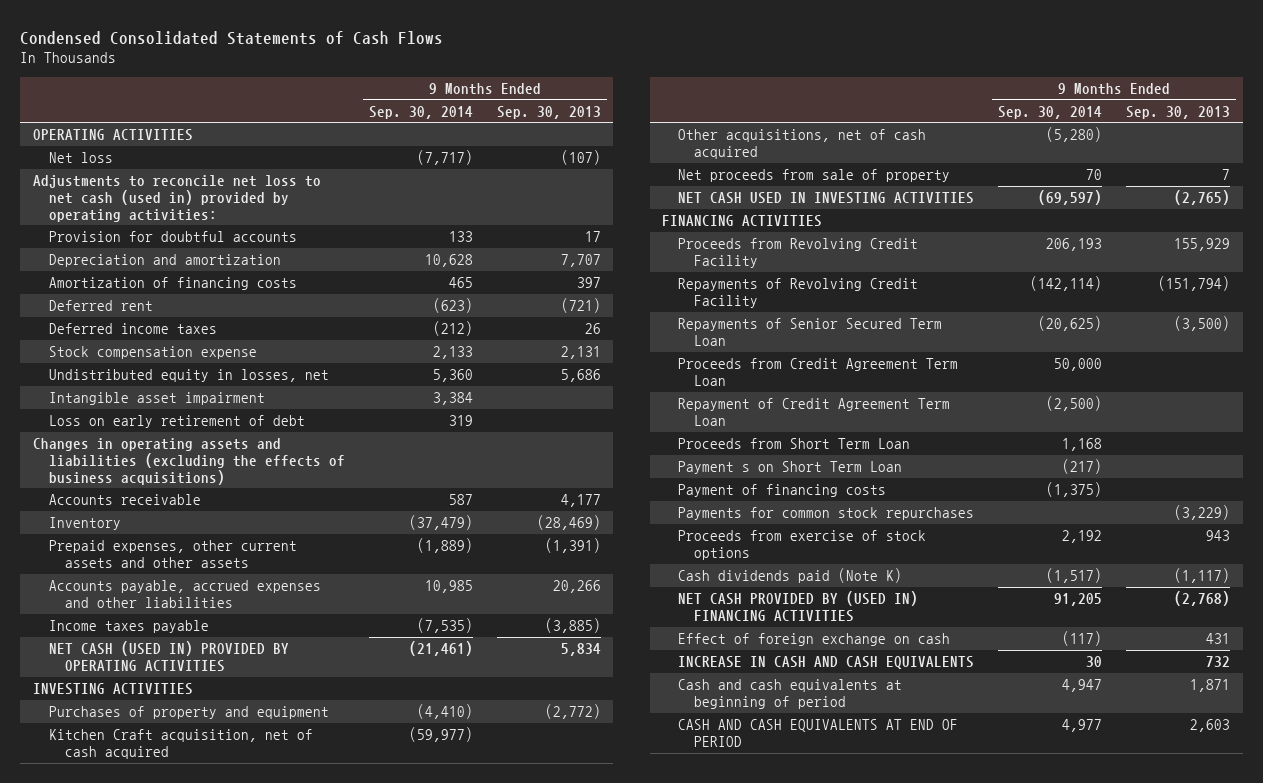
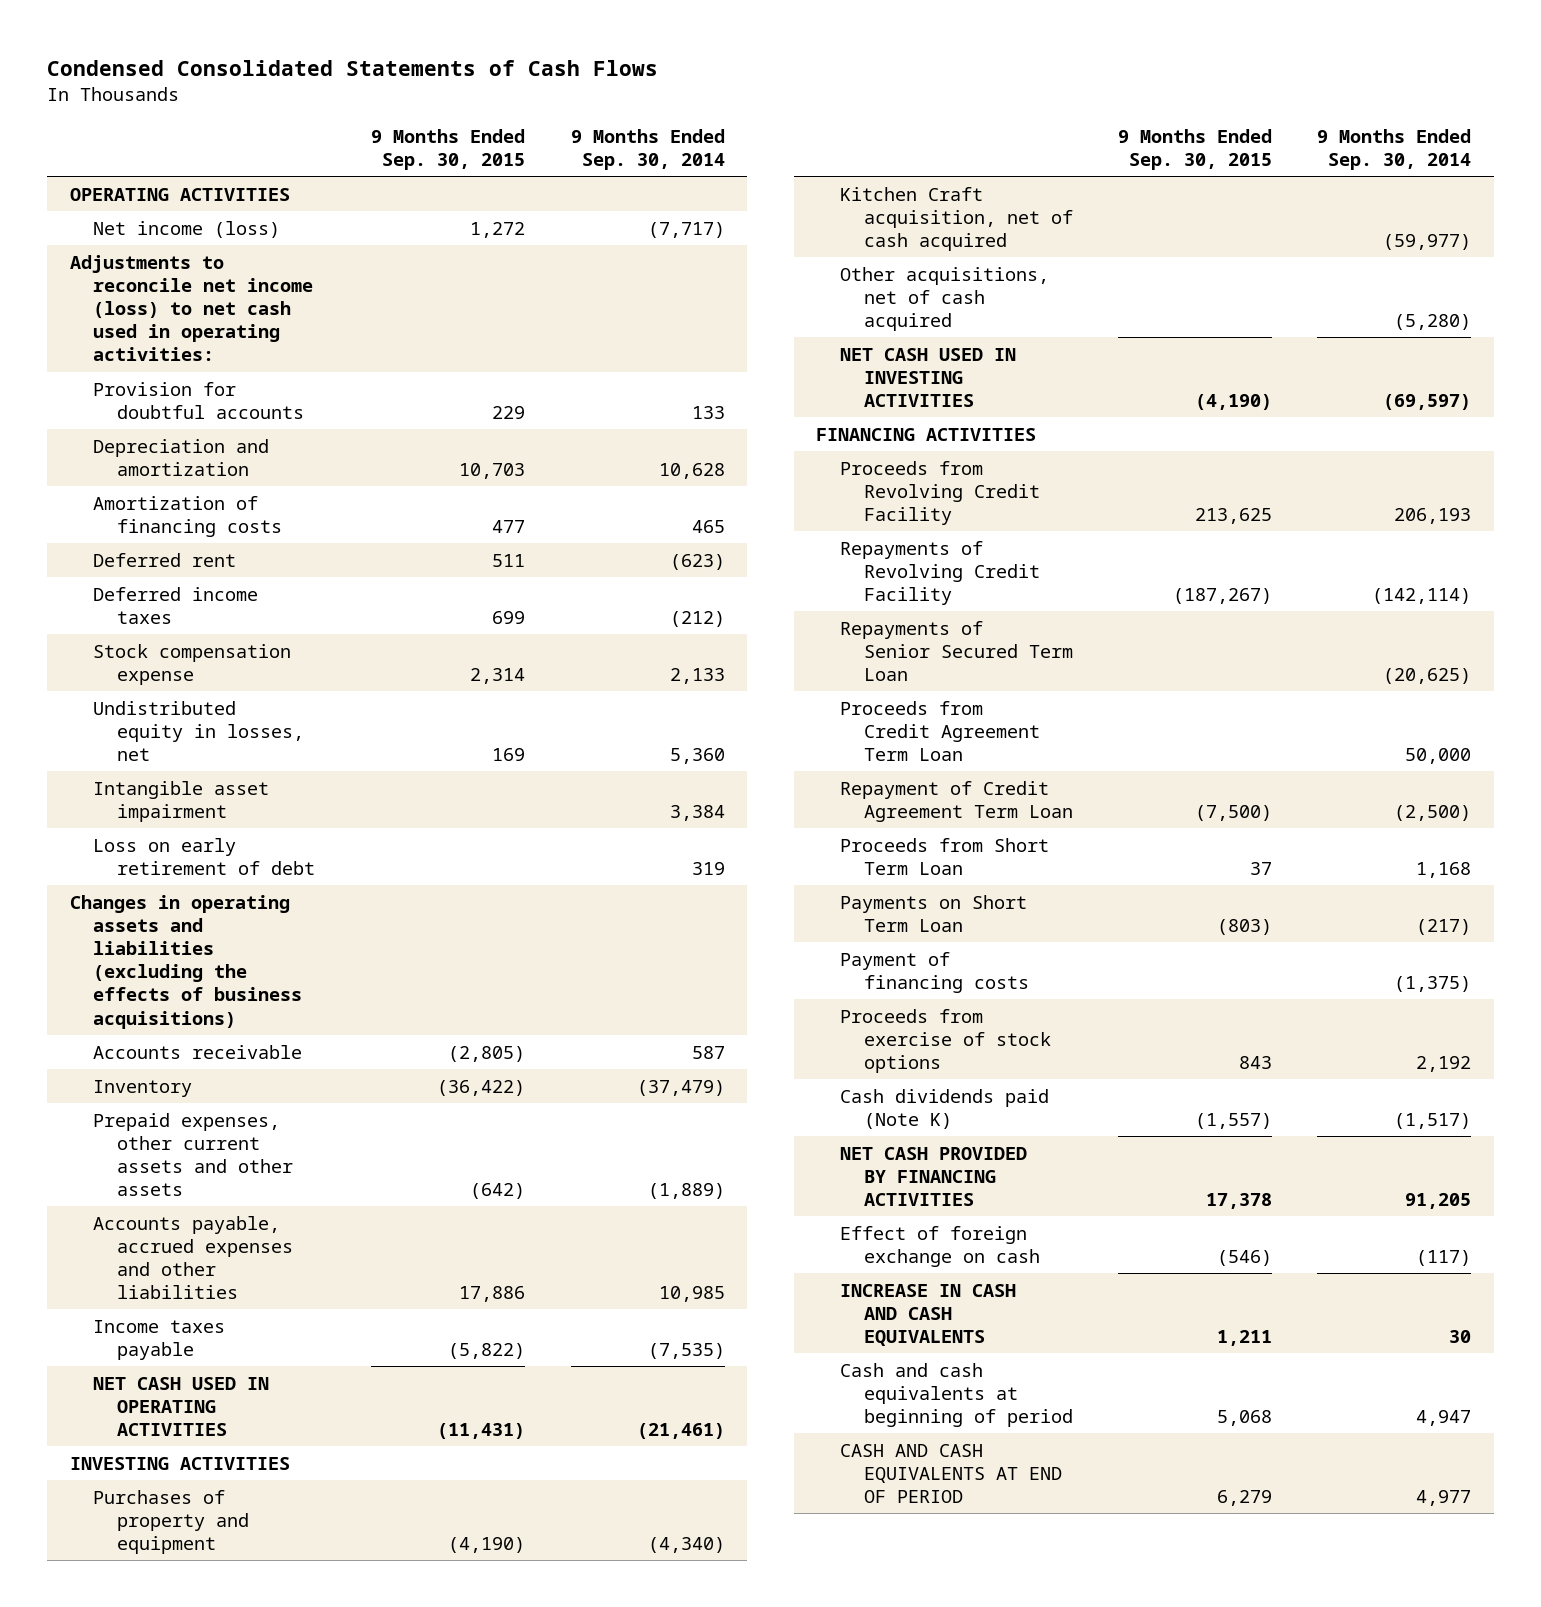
[497,105,602,119] Sep. 30, 2013 -> none
none -> [371,128,526,170] 9 Months Ended Sep. 30, 2015
[48,152,113,164] Net loss -> [93,220,281,238] Net income (loss)
[32,175,321,222] Adjustments to reconcile net loss to net cash (used in) provided by operating activities: -> [69,254,314,362] Adjustments to reconcile net income (loss) to net cash used in operating activities:
[48,641,289,672] NET CASH (USED IN) PROVIDED BY OPERATING ACTIVITIES -> [93,1376,270,1436] NET CASH USED IN OPERATING ACTIVITIES
[416,704,473,720] (4,410) -> [647,1536,725,1553] (4,340)
[677,169,950,183] Net proceeds from sale of property -> none
[677,461,902,475] Payment s on Short Term Loan -> [839,894,1027,932] Payments on Short Term Loan
[677,507,974,521] Payments for common stock repurchases -> none
[677,591,918,622] NET CASH PROVIDED BY (USED IN) FINANCING ACTIVITIES -> [839,1146,1027,1206] NET CASH PROVIDED BY FINANCING ACTIVITIES

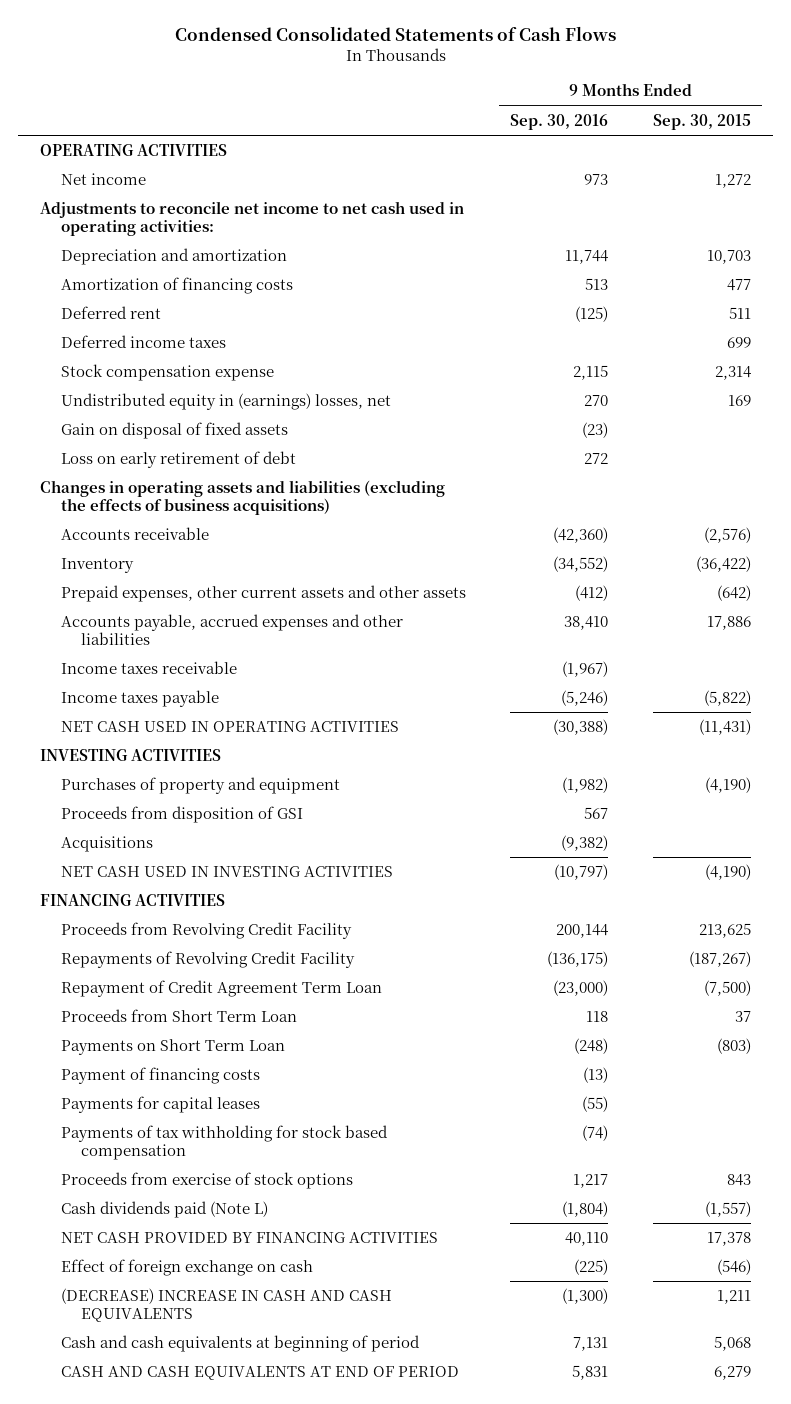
[570,128,725,170] 9 Months Ended Sep. 30, 2014 -> none
none -> [510,113,609,130] Sep. 30, 2016
[93,381,305,419] Provision for doubtful accounts -> none
[93,220,281,238] Net income (loss) -> [60,173,146,186] Net income
[69,254,314,362] Adjustments to reconcile net income (loss) to net cash used in operating activities: -> [40,201,465,237] Adjustments to reconcile net income to net cash used in operating activities:
[93,780,270,822] Intangible asset impairment -> none
[93,700,305,761] Undistributed equity in losses, net -> [60,393,391,411] Undistributed equity in (earnings) losses, net
none -> [60,422,288,440] Gain on disposal of fixed assets
[448,1045,526,1062] (2,805) -> [704,527,752,544] (2,576)
none -> [60,661,237,675] Income taxes receivable
[839,186,1073,251] Kitchen Craft acquisition, net of cash acquired -> none
[839,266,1049,331] Other acquisitions, net of cash acquired -> none
none -> [60,806,303,824] Proceeds from disposition of GSI
none -> [60,836,153,853] Acquisitions
[839,620,1073,681] Repayments of Senior Secured Term Loan -> none
[839,700,1040,761] Proceeds from Credit Agreement Term Loan -> none
none -> [60,1096,260,1114] Payments for capital leases
none -> [60,1125,388,1161] Payments of tax withholding for stock based compensation
[839,1088,1049,1129] Cash dividends paid (Note K) -> [60,1201,268,1219] Cash dividends paid (Note L)
[839,1283,1016,1346] INCREASE IN CASH AND CASH EQUIVALENTS -> [60,1288,392,1323] (DECREASE) INCREASE IN CASH AND CASH EQUIVALENTS

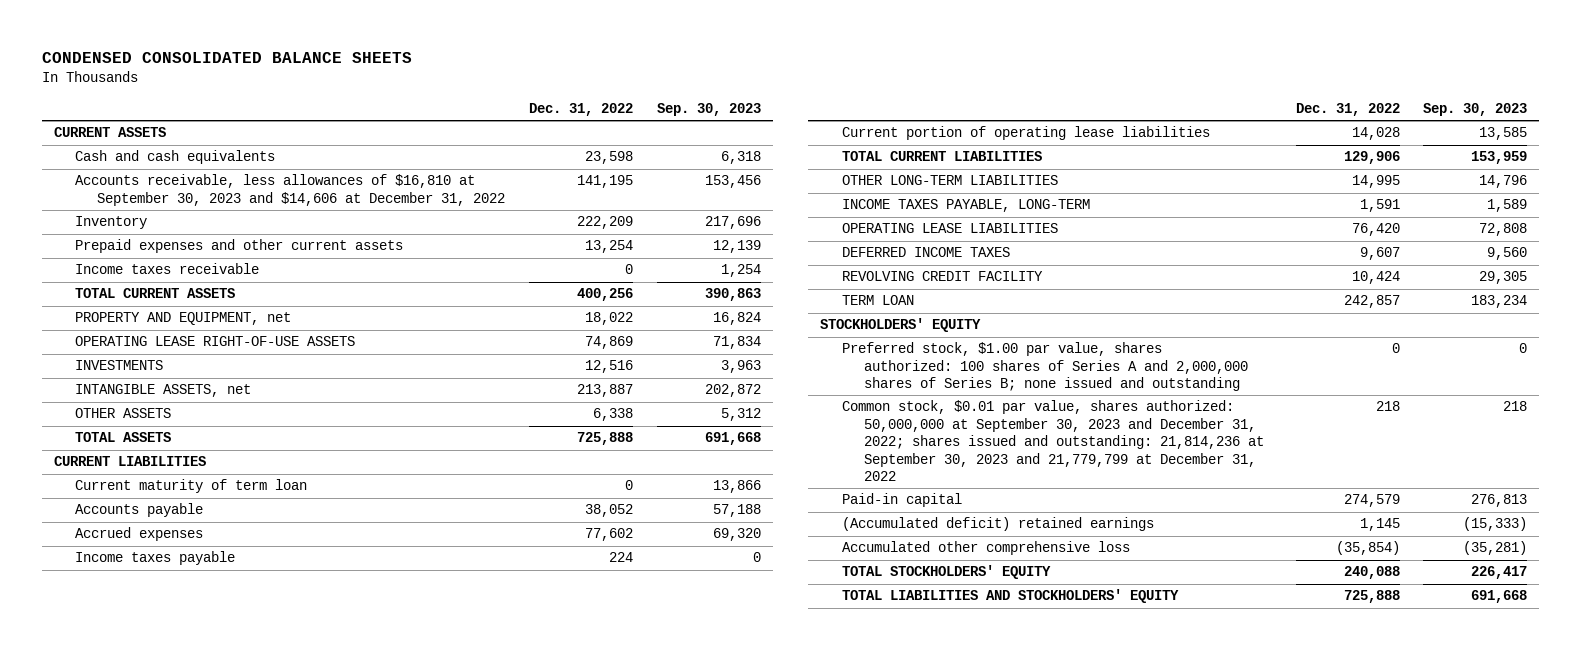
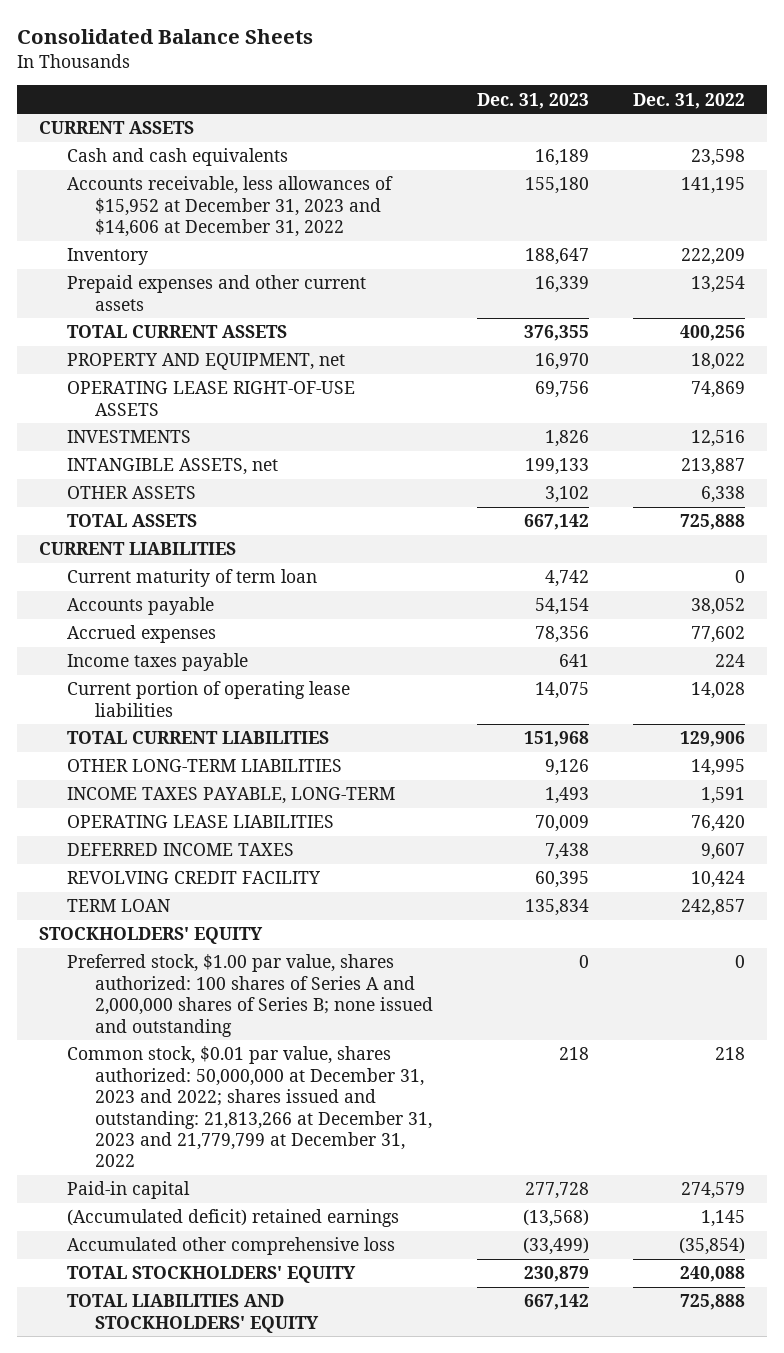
[41,52,412,64] CONDENSED CONSOLIDATED BALANCE SHEETS -> [16,29,313,45] Consolidated Balance Sheets
[657,102,762,116] Sep. 30, 2023 -> none
none -> [477,92,590,109] Dec. 31, 2023
[75,174,506,206] Accounts receivable, less allowances of $16,810 at September 30, 2023 and $14,606 at December 31, 2022 -> [66,176,393,238] Accounts receivable, less allowances of $15,952 at December 31, 2023 and $14,606 at December 31, 2022
[75,263,260,275] Income taxes receivable -> none
[841,400,1264,482] Common stock, $0.01 par value, shares authorized: 50,000,000 at September 30, 2023 and December 31, 2022; shares issued and outstanding: 21,814,236 at September 30, 2023 and 21,779,799 at December 31, 2022 -> [66,1046,432,1168] Common stock, $0.01 par value, shares authorized: 50,000,000 at December 31, 2023 and 2022; shares issued and outstanding: 21,813,266 at December 31, 2023 and 21,779,799 at December 31, 2022

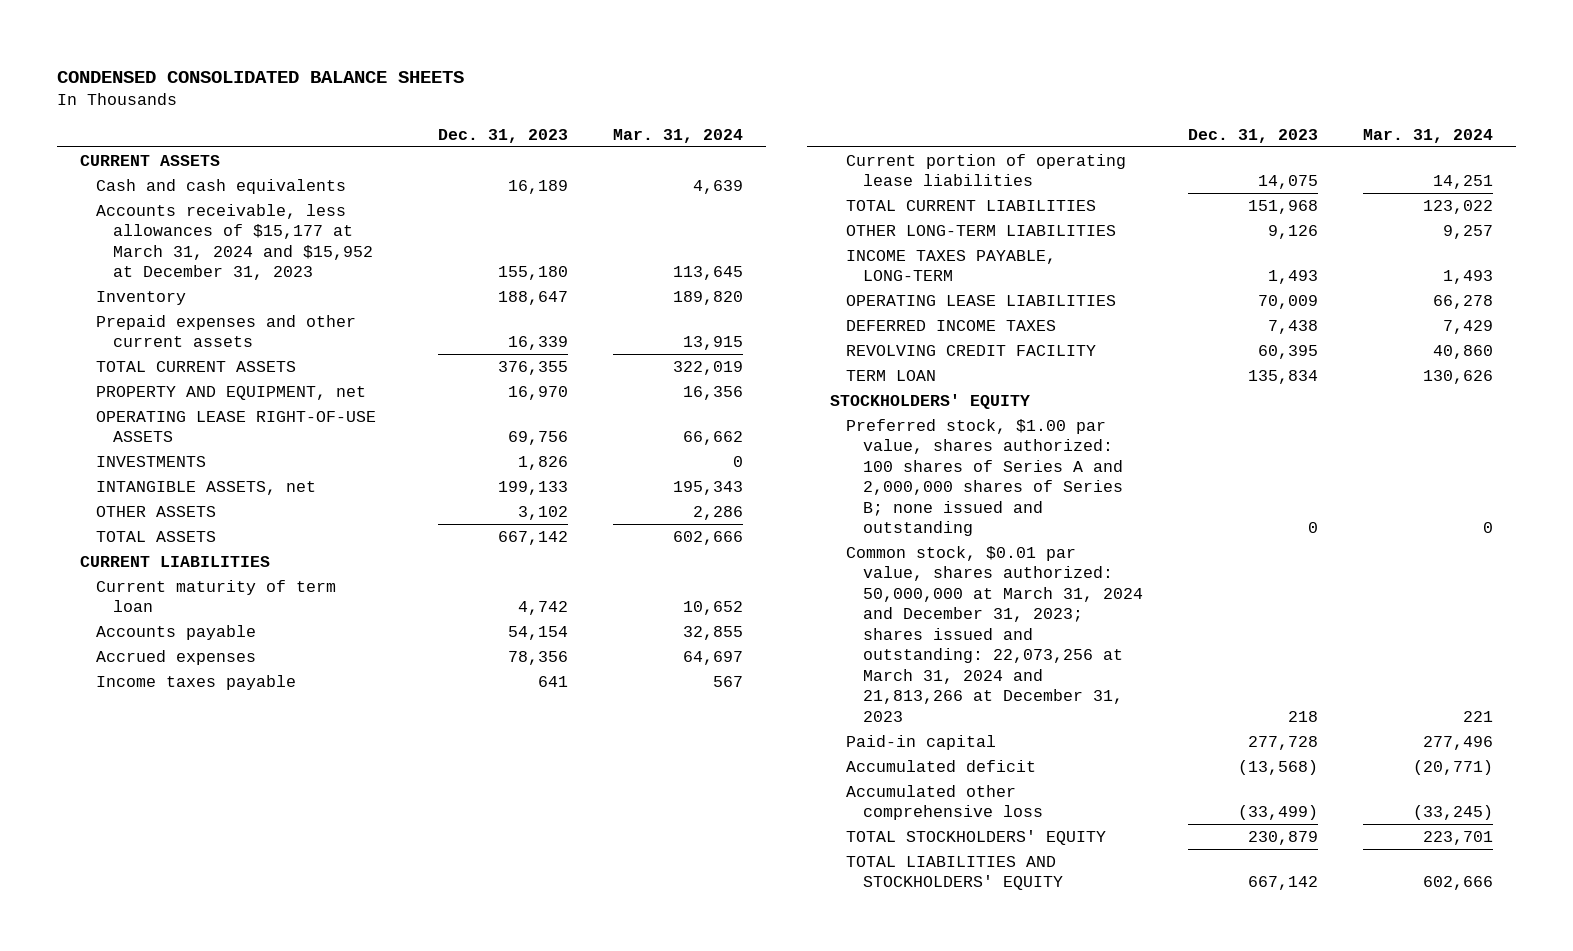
[16,29,313,45] Consolidated Balance Sheets -> [57,70,465,83] CONDENSED CONSOLIDATED BALANCE SHEETS
[633,92,746,109] Dec. 31, 2022 -> none
none -> [612,128,743,143] Mar. 31, 2024
[66,176,393,238] Accounts receivable, less allowances of $15,952 at December 31, 2023 and $14,606 at December 31, 2022 -> [96,203,373,281] Accounts receivable, less allowances of $15,177 at March 31, 2024 and $15,952 at December 31, 2023
[66,1046,432,1168] Common stock, $0.01 par value, shares authorized: 50,000,000 at December 31, 2023 and 2022; shares issued and outstanding: 21,813,266 at December 31, 2023 and 21,779,799 at December 31, 2022 -> [846,545,1143,722] Common stock, $0.01 par value, shares authorized: 50,000,000 at March 31, 2024 and December 31, 2023; shares issued and outstanding: 22,073,256 at March 31, 2024 and 21,813,266 at December 31, 2023
[66,1209,399,1228] (Accumulated deficit) retained earnings -> [846,759,1037,772] Accumulated deficit

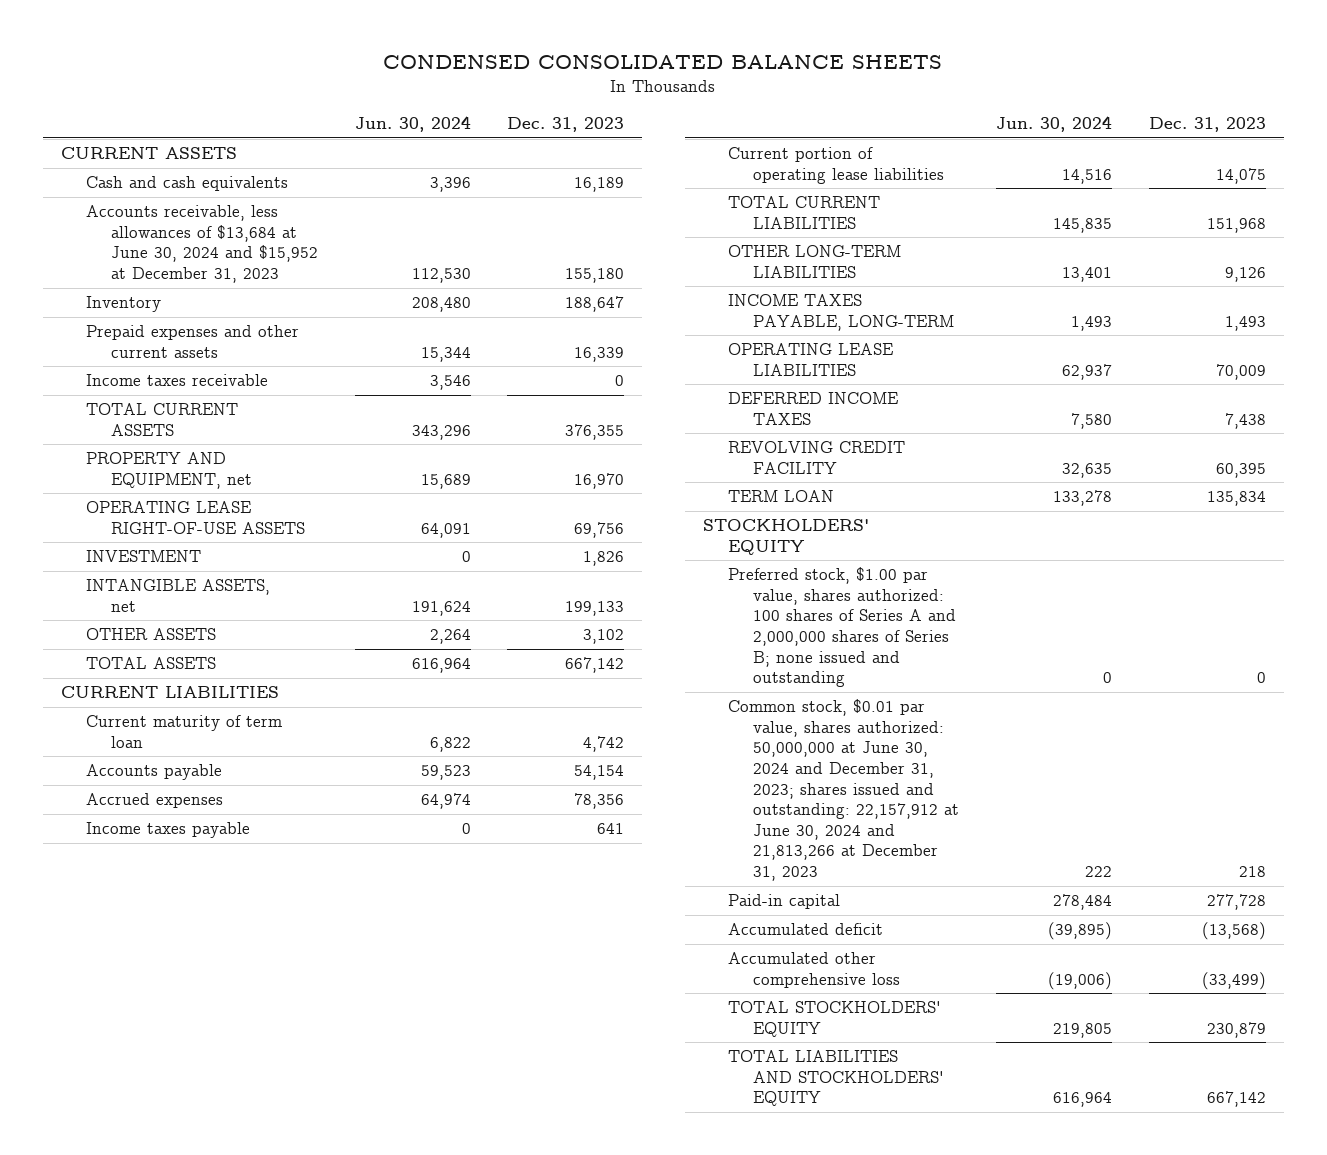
[612,128,743,143] Mar. 31, 2024 -> none
none -> [354,116,471,133] Jun. 30, 2024
[96,203,373,281] Accounts receivable, less allowances of $15,177 at March 31, 2024 and $15,952 at December 31, 2023 -> [86,205,319,284] Accounts receivable, less allowances of $13,684 at June 30, 2024 and $15,952 at December 31, 2023
none -> [86,374,269,387] Income taxes receivable
[96,455,207,467] INVESTMENTS -> [86,550,202,563] INVESTMENT
[846,545,1143,722] Common stock, $0.01 par value, shares authorized: 50,000,000 at March 31, 2024 and December 31, 2023; shares issued and outstanding: 22,073,256 at March 31, 2024 and 21,813,266 at December 31, 2023 -> [727,699,959,882] Common stock, $0.01 par value, shares authorized: 50,000,000 at June 30, 2024 and December 31, 2023; shares issued and outstanding: 22,157,912 at June 30, 2024 and 21,813,266 at December 31, 2023

